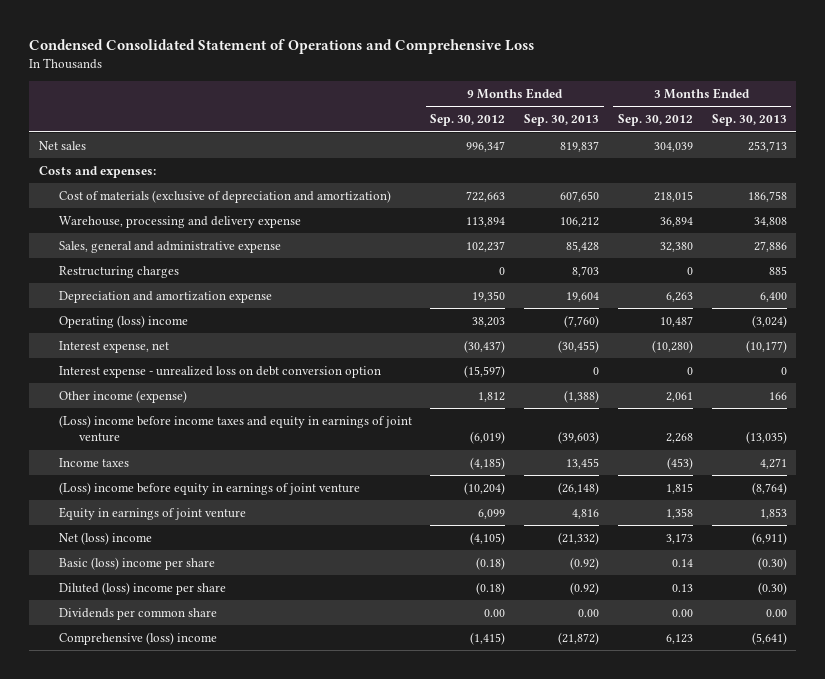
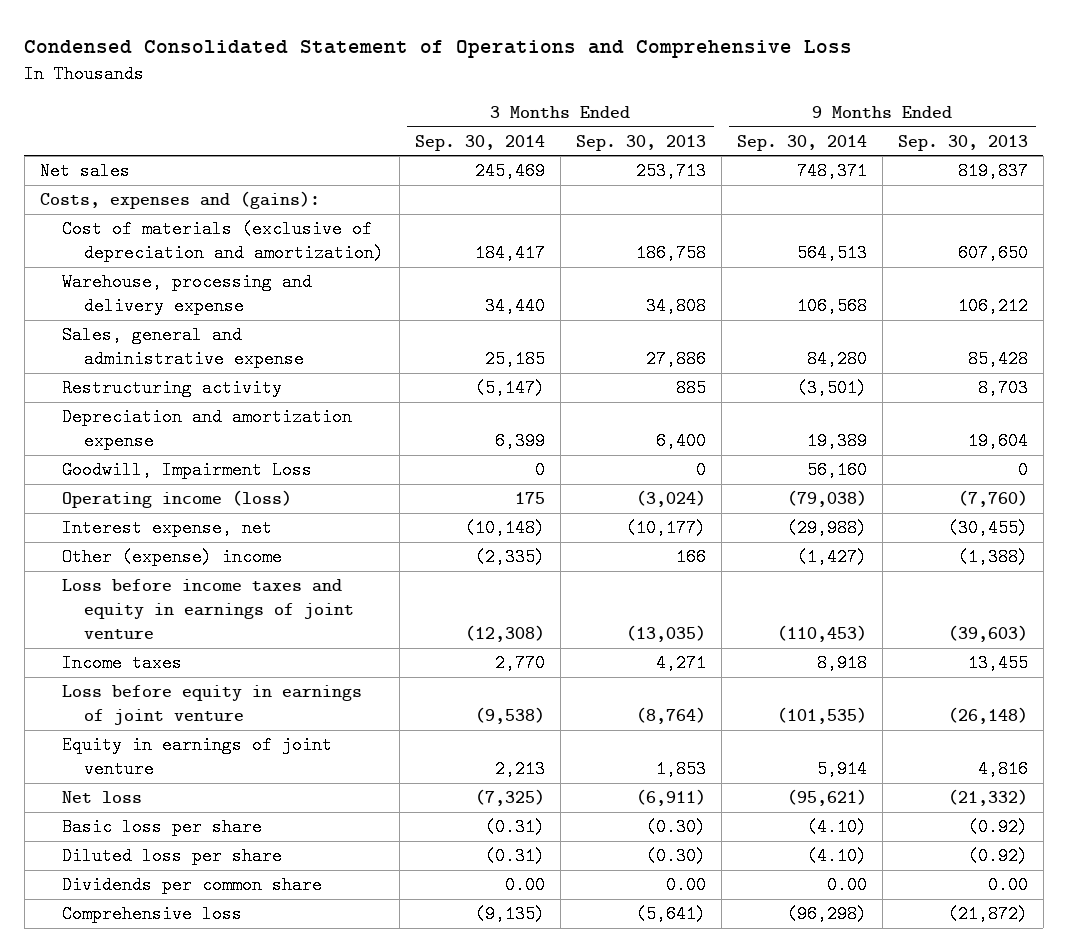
[430,114,506,127] Sep. 30, 2012 -> none
[617,114,693,127] Sep. 30, 2012 -> none
none -> [414,134,545,151] Sep. 30, 2014
none -> [736,134,867,151] Sep. 30, 2014
[38,166,156,179] Costs and expenses: -> [39,191,320,210] Costs, expenses and (gains):
[58,266,179,279] Restructuring charges -> [61,379,282,398] Restructuring activity
none -> [61,461,312,480] Goodwill, Impairment Loss
[58,315,188,329] Operating (loss) income -> [61,490,292,509] Operating income (loss)
[58,366,381,379] Interest expense - unrealized loss on debt conversion option -> none
[58,390,187,404] Other income (expense) -> [61,548,282,567] Other (expense) income
[58,415,412,443] (Loss) income before income taxes and equity in earnings of joint venture -> [61,579,354,640] Loss before income taxes and equity in earnings of joint venture
[58,482,360,496] (Loss) income before equity in earnings of joint venture -> [61,685,362,726] Loss before equity in earnings of joint venture
[58,532,152,546] Net (loss) income -> [61,791,142,804] Net loss
[58,557,215,571] Basic (loss) income per share -> [61,818,262,837] Basic loss per share
[58,582,226,596] Diluted (loss) income per share -> [61,847,282,866] Diluted loss per share
[58,632,217,646] Comprehensive (loss) income -> [61,905,242,924] Comprehensive loss

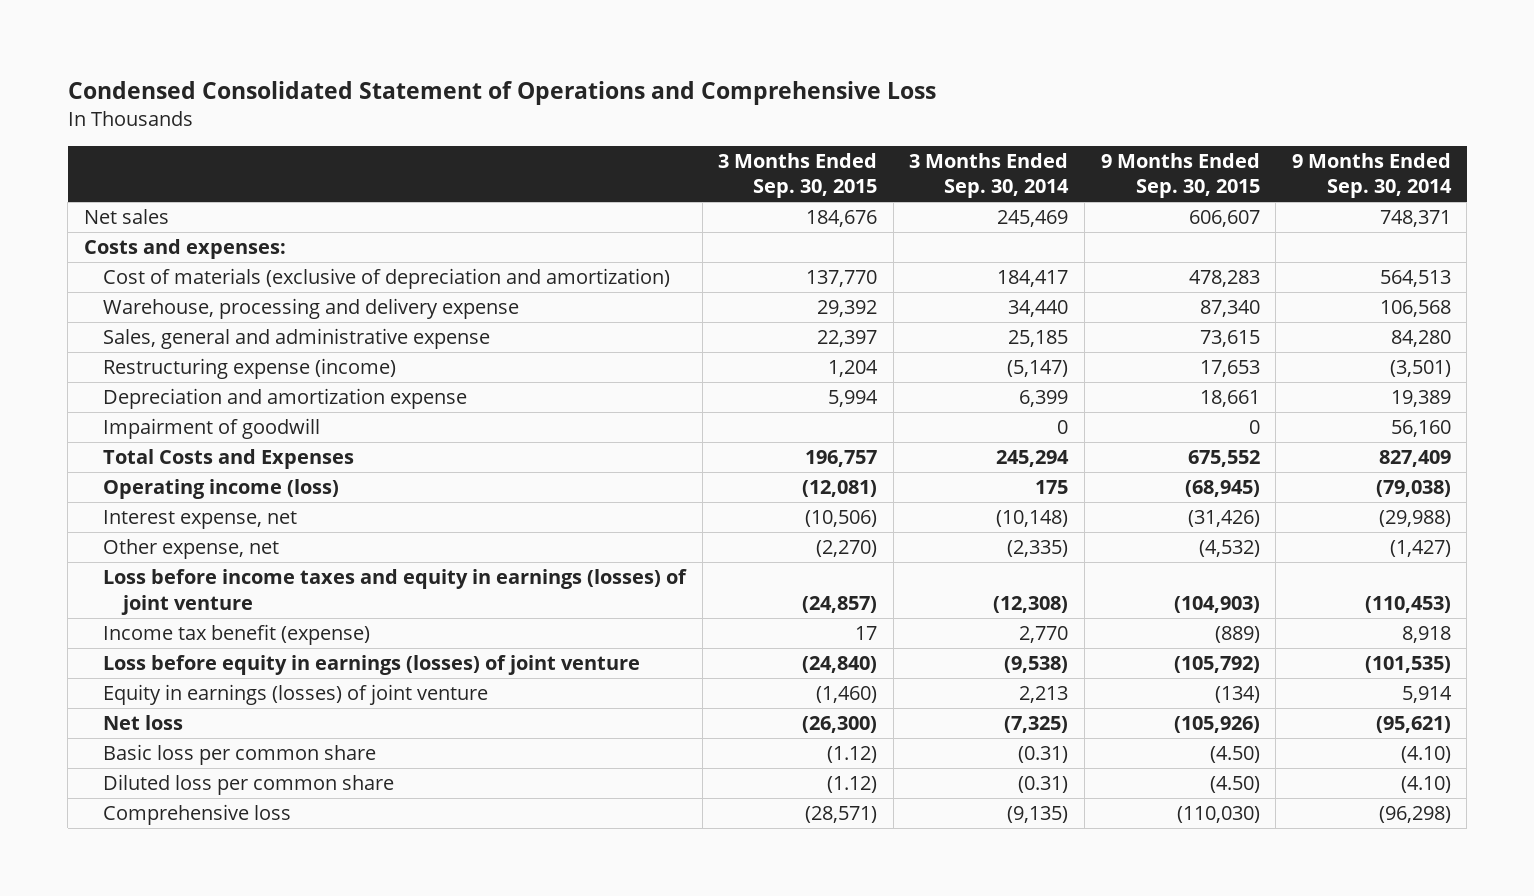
[575,134,706,151] Sep. 30, 2013 -> none
[897,134,1028,151] Sep. 30, 2013 -> none
none -> [718,152,878,199] 3 Months Ended Sep. 30, 2015
none -> [1100,152,1260,199] 9 Months Ended Sep. 30, 2015
[39,191,320,210] Costs, expenses and (gains): -> [83,239,286,260] Costs and expenses:
[61,379,282,398] Restructuring activity -> [103,358,397,380] Restructuring expense (income)
[61,461,312,480] Goodwill, Impairment Loss -> [103,418,321,440] Impairment of goodwill
none -> [103,449,355,470] Total Costs and Expenses
[61,548,282,567] Other (expense) income -> [103,539,280,560] Other expense, net
[61,579,354,640] Loss before income taxes and equity in earnings of joint venture -> [103,569,688,615] Loss before income taxes and equity in earnings (losses) of joint venture
[61,654,182,673] Income taxes -> [103,624,371,646] Income tax benefit (expense)
[61,685,362,726] Loss before equity in earnings of joint venture -> [103,655,641,676] Loss before equity in earnings (losses) of joint venture
[61,736,332,779] Equity in earnings of joint venture -> [103,684,489,706] Equity in earnings (losses) of joint venture
[61,876,322,895] Dividends per common share -> none
[61,818,262,837] Basic loss per share -> [103,744,377,766] Basic loss per common share
[61,847,282,866] Diluted loss per share -> [103,774,395,796] Diluted loss per common share

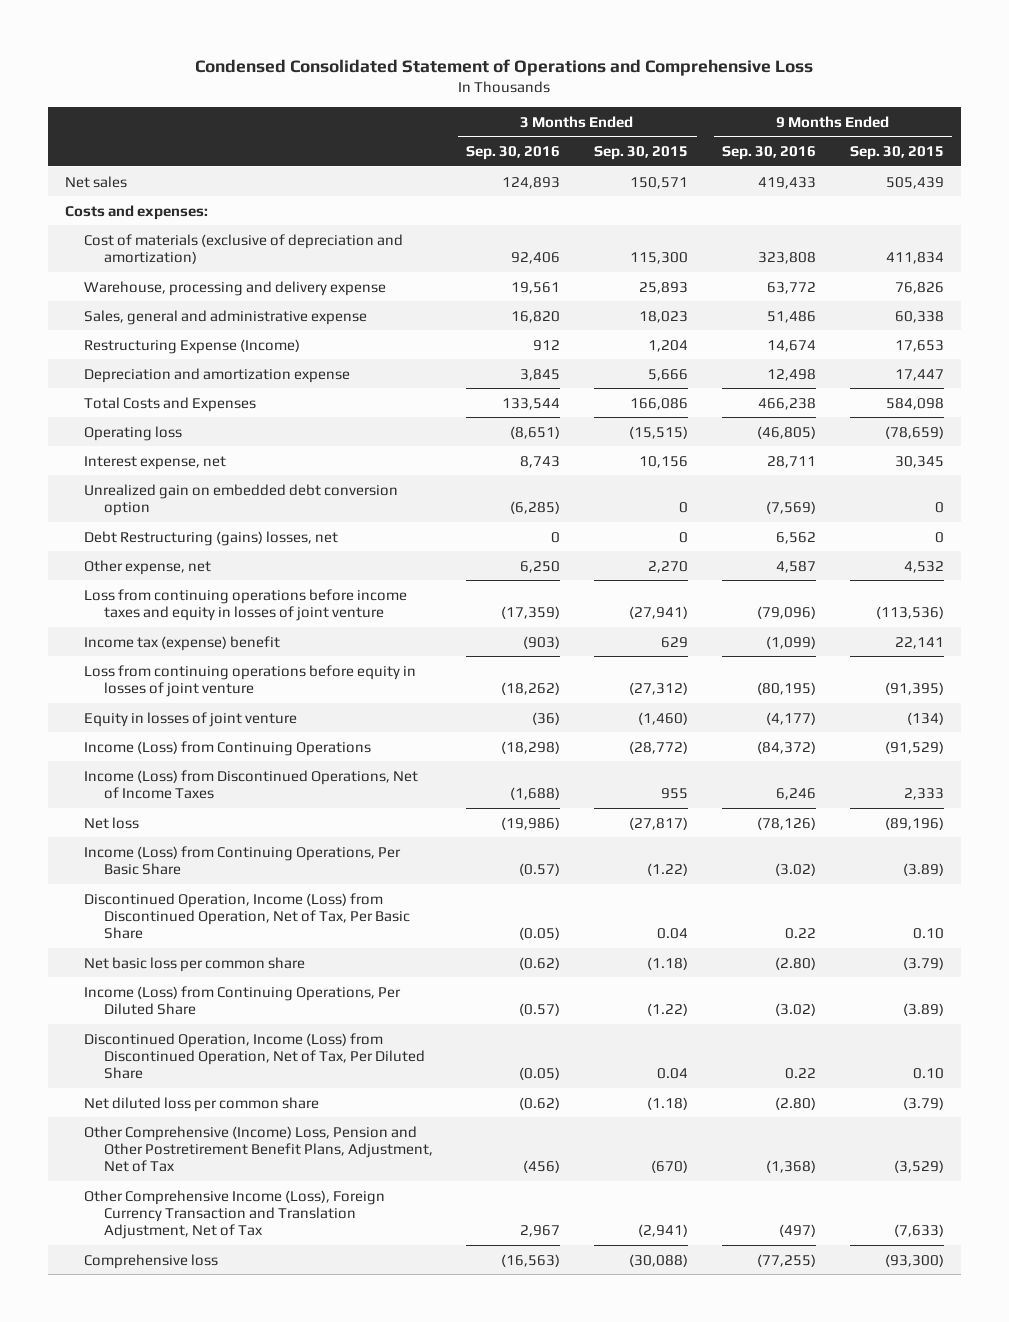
[909,152,1070,199] 3 Months Ended Sep. 30, 2014 -> none
[1291,152,1452,199] 9 Months Ended Sep. 30, 2014 -> none
none -> [466,145,561,160] Sep. 30, 2016
none -> [721,145,816,160] Sep. 30, 2016
[806,210,878,228] 184,676 -> [630,176,689,189] 150,571
[1188,210,1260,228] 606,607 -> [885,176,944,189] 505,439
[103,418,321,440] Impairment of goodwill -> none
[806,270,878,288] 137,770 -> [630,251,689,264] 115,300
[1188,270,1260,288] 478,283 -> [885,251,944,264] 411,834
[817,300,878,318] 29,392 -> [639,281,689,294] 25,893
[1199,300,1260,318] 87,340 -> [894,281,944,294] 76,826
[817,330,878,348] 22,397 -> [639,310,689,323] 18,023
[1199,330,1260,348] 73,615 -> [894,310,944,323] 60,338
[103,358,397,380] Restructuring expense (income) -> [84,338,301,354] Restructuring Expense (Income)
[828,390,879,408] 5,994 -> [648,368,689,381] 5,666
[1199,390,1260,408] 18,661 -> [894,368,944,381] 17,447
[805,450,878,468] 196,757 -> [630,397,689,410] 166,086
[1187,450,1260,468] 675,552 -> [885,397,944,410] 584,098
[103,479,340,500] Operating income (loss) -> [84,425,183,441] Operating loss
[802,480,878,498] (12,081) -> [629,425,689,439] (15,515)
[1184,480,1260,498] (68,945) -> [884,425,944,439] (78,659)
[805,510,878,528] (10,506) -> [639,455,689,468] 10,156
[1187,510,1260,528] (31,426) -> [894,455,944,468] 30,345
none -> [84,483,399,516] Unrealized gain on embedded debt conversion option
none -> [84,530,339,546] Debt Restructuring (gains) losses, net
[816,540,878,558] (2,270) -> [648,560,689,573] 2,270
[1198,540,1260,558] (4,532) -> [903,560,944,573] 4,532
[103,569,688,615] Loss before income taxes and equity in earnings (losses) of joint venture -> [84,588,408,621] Loss from continuing operations before income taxes and equity in losses of joint venture
[802,595,878,613] (24,857) -> [629,605,689,619] (27,941)
[1173,595,1260,613] (104,903) -> [875,605,944,619] (113,536)
[103,624,371,646] Income tax benefit (expense) -> [84,635,281,651] Income tax (expense) benefit
[855,626,878,641] 17 -> [661,636,689,648] 629
[1214,626,1260,644] (889) -> [894,636,944,649] 22,141
[103,655,641,676] Loss before equity in earnings (losses) of joint venture -> [84,664,417,697] Loss from continuing operations before equity in losses of joint venture
[802,656,878,674] (24,840) -> [629,681,689,695] (27,312)
[1173,656,1260,674] (105,792) -> [884,681,944,695] (91,395)
[103,684,489,706] Equity in earnings (losses) of joint venture -> [84,711,298,727] Equity in losses of joint venture
none -> [84,740,372,756] Income (Loss) from Continuing Operations
none -> [84,769,419,799] Income (Loss) from Discontinued Operations, Net of Income Taxes
[802,716,878,734] (26,300) -> [629,816,689,830] (27,817)
[1173,716,1260,734] (105,926) -> [884,816,944,830] (89,196)
none -> [84,845,402,875] Income (Loss) from Continuing Operations, Per Basic Share
none -> [84,892,410,940] Discontinued Operation, Income (Loss) from Discontinued Operation, Net of Tax, Per Basic Share
[103,744,377,766] Basic loss per common share -> [84,956,306,972] Net basic loss per common share
[827,746,878,764] (1.12) -> [647,956,689,970] (1.18)
[1209,746,1260,764] (4.50) -> [902,956,944,970] (3.79)
none -> [84,985,402,1015] Income (Loss) from Continuing Operations, Per Diluted Share
none -> [84,1032,425,1080] Discontinued Operation, Income (Loss) from Discontinued Operation, Net of Tax, Per Diluted Share
[103,774,395,796] Diluted loss per common share -> [84,1096,320,1112] Net diluted loss per common share
[827,776,878,794] (1.12) -> [647,1096,689,1110] (1.18)
[1209,776,1260,794] (4.50) -> [902,1096,944,1110] (3.79)
none -> [84,1125,433,1173] Other Comprehensive (Income) Loss, Pension and Other Postretirement Benefit Plans, Adjustment, Net of Tax
none -> [84,1189,386,1240] Other Comprehensive Income (Loss), Foreign Currency Transaction and Translation Adjustment, Net of Tax
[805,806,878,824] (28,571) -> [629,1253,689,1267] (30,088)
[1176,806,1260,824] (110,030) -> [884,1253,944,1267] (93,300)

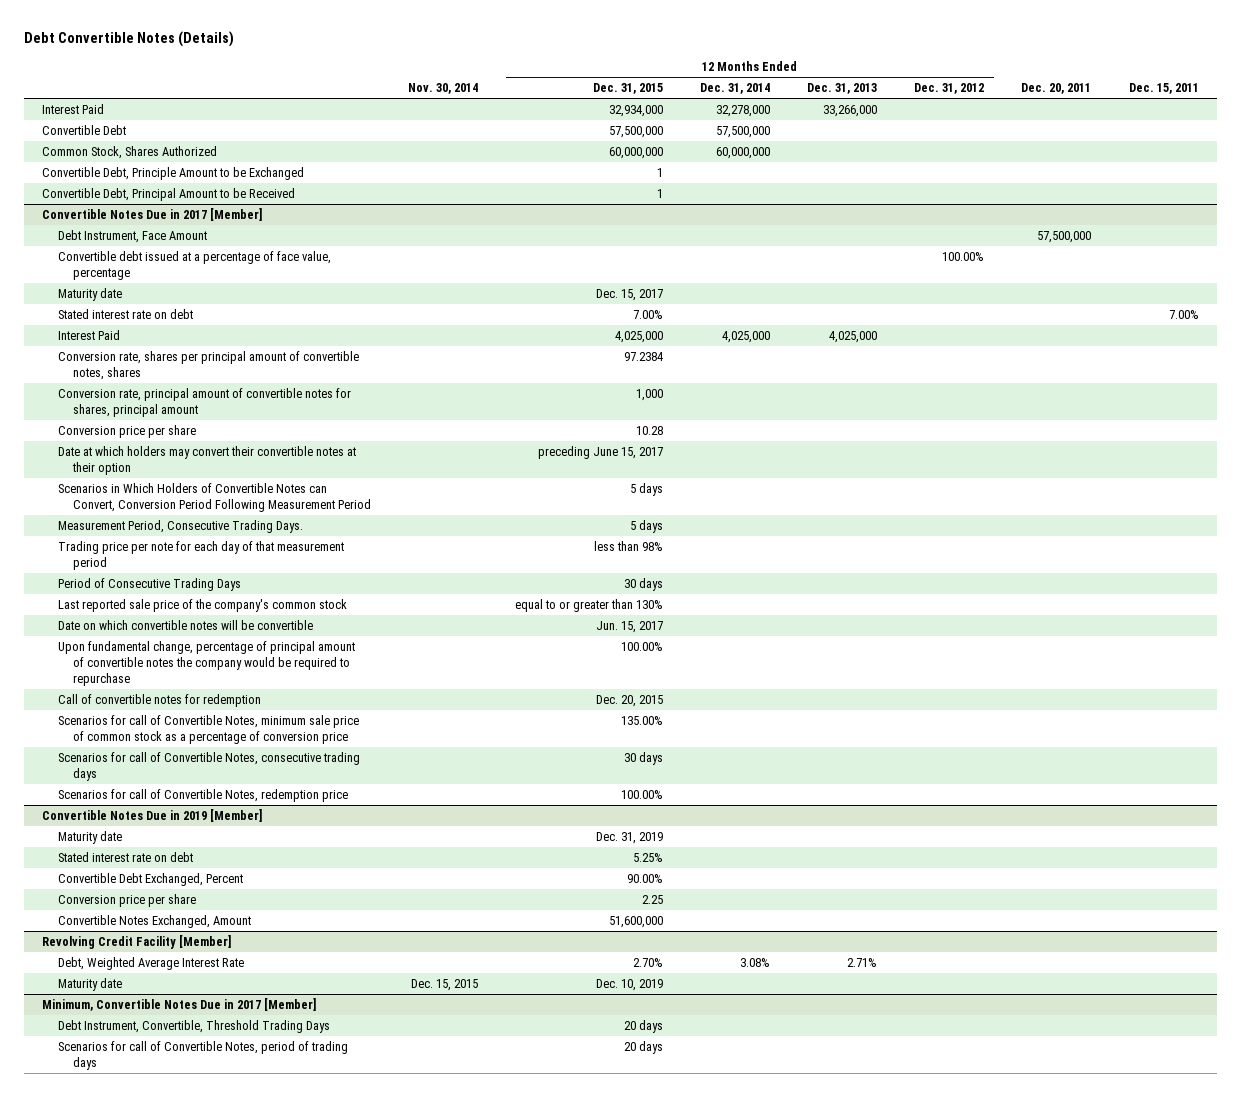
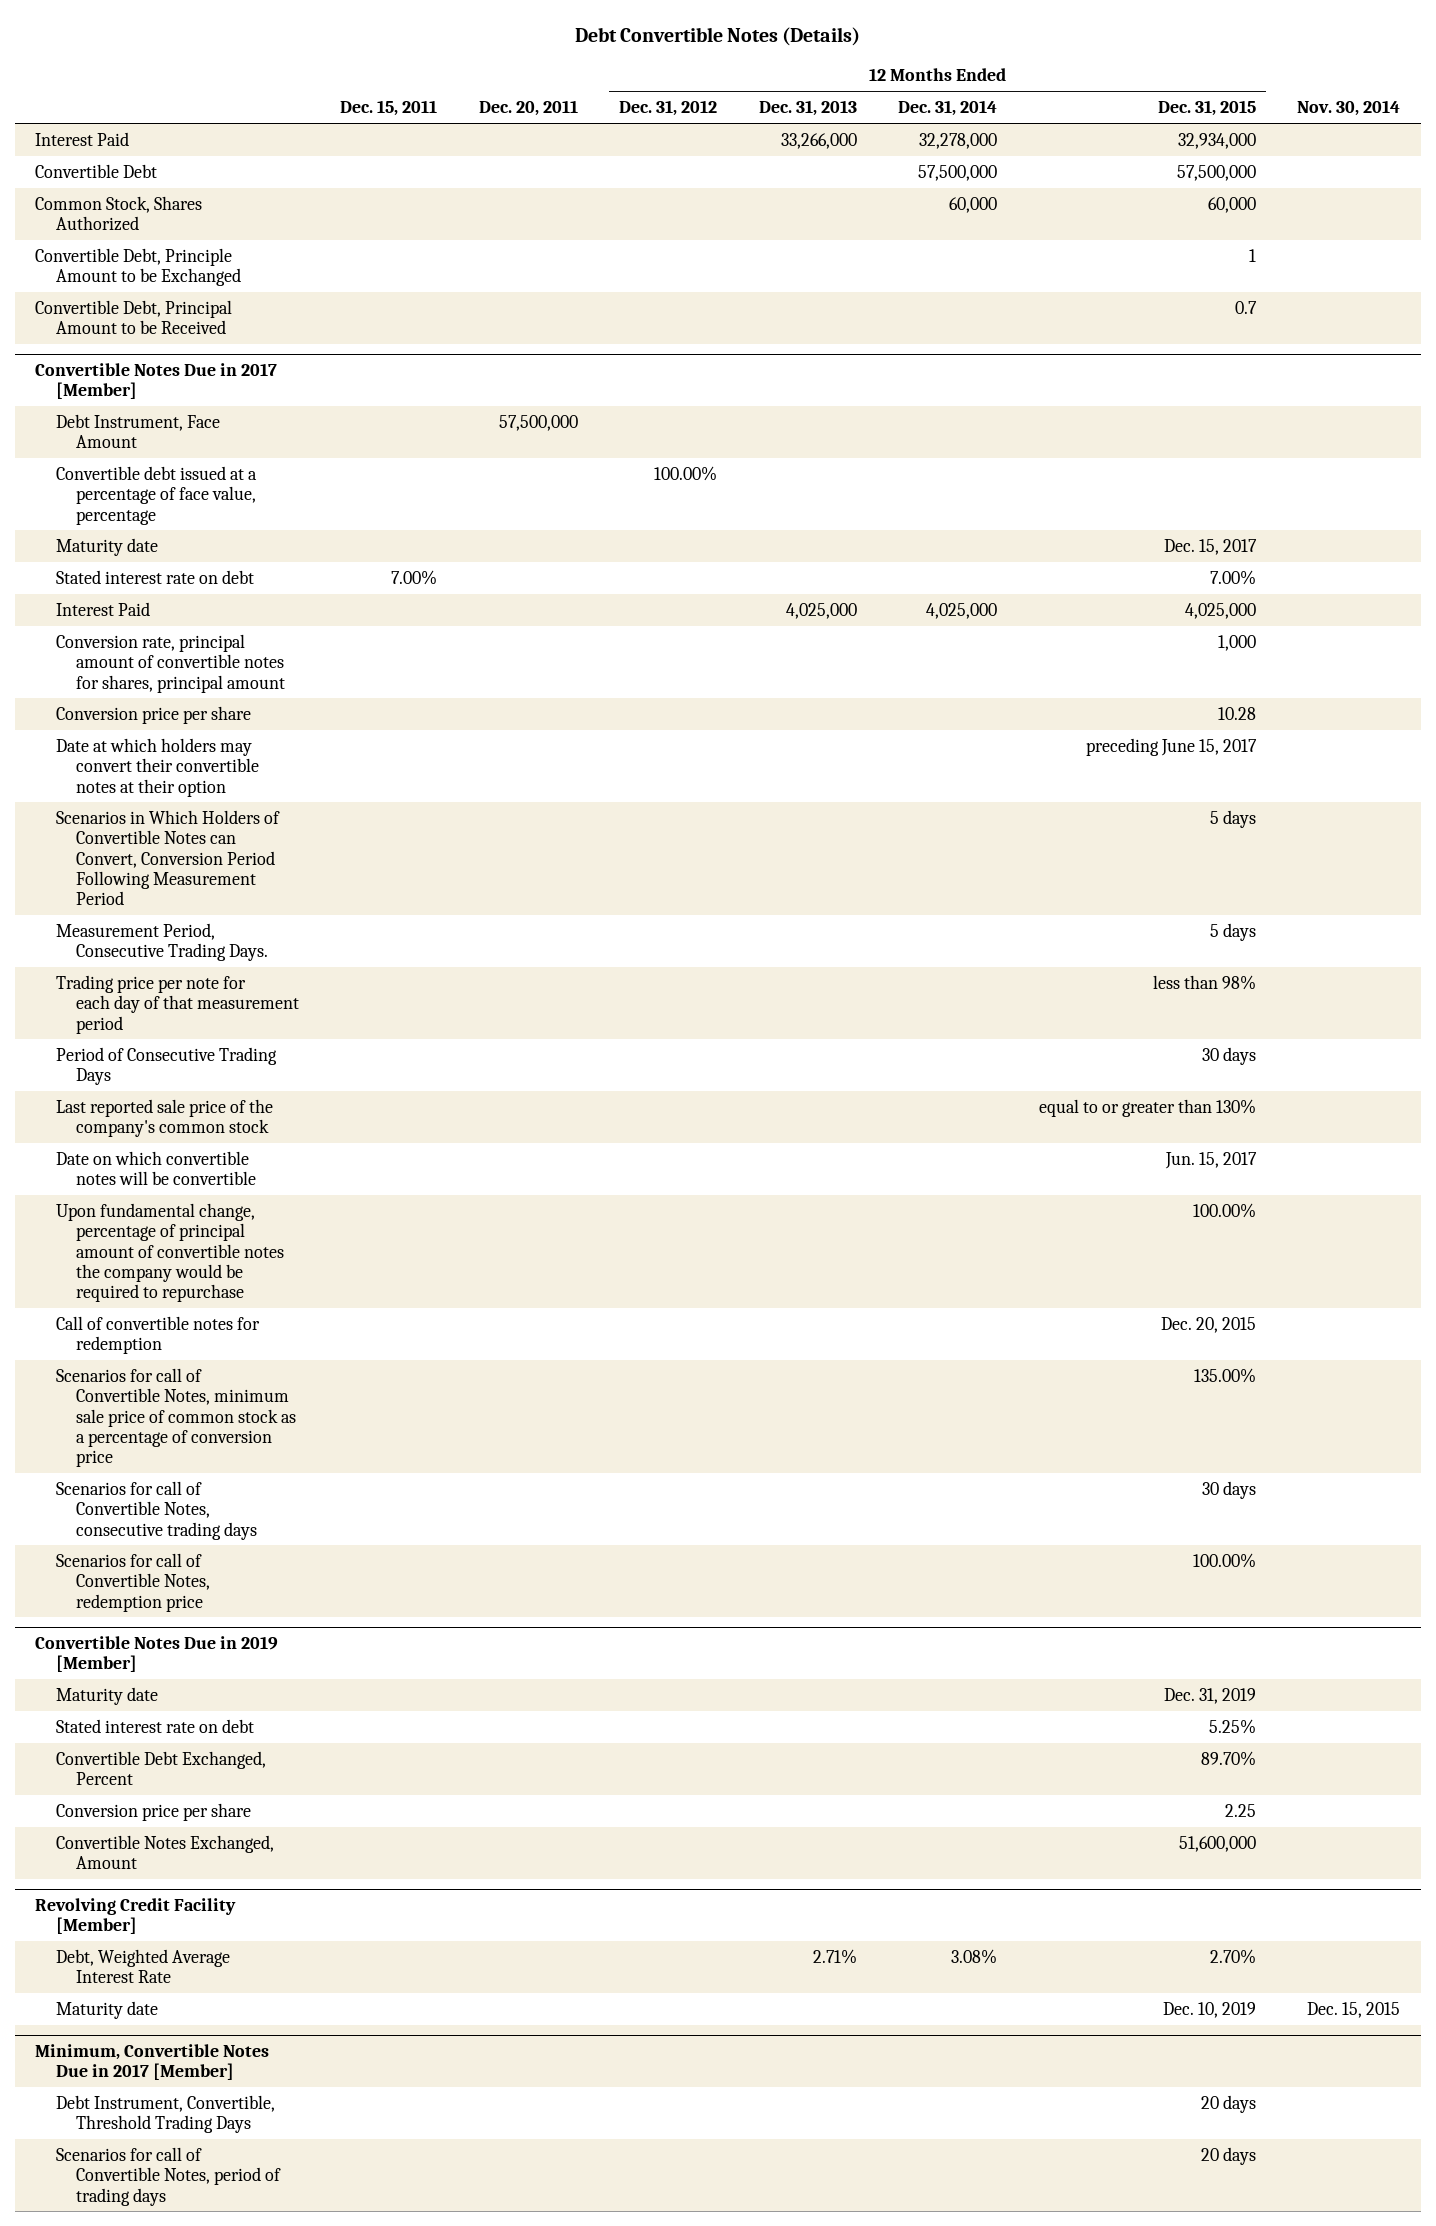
[609,147,664,160] 60,000,000 -> [1207,196,1256,213] 60,000
[716,147,771,160] 60,000,000 -> [949,196,998,213] 60,000
[657,189,664,199] 1 -> [1234,300,1257,314] 0.7
[57,351,359,381] Conversion rate, shares per principal amount of convertible notes, shares -> none
[627,874,664,884] 90.00% -> [1200,1750,1256,1766] 89.70%

